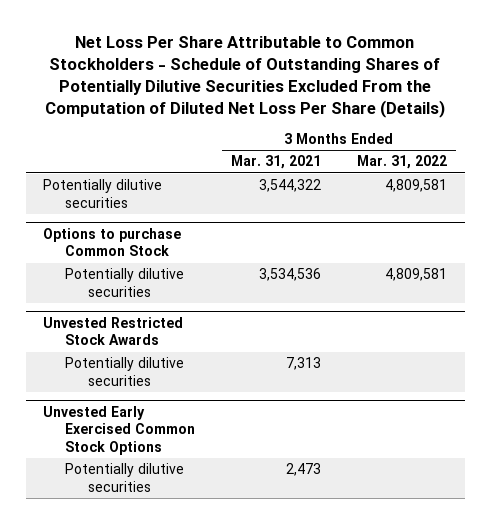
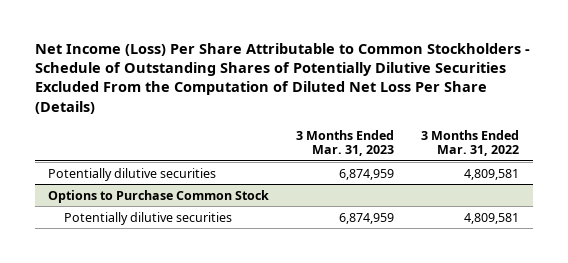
[45,35,446,118] Net Loss Per Share Attributable to Common Stockholders - Schedule of Outstanding Shares of Potentially Dilutive Securities Excluded From the Computation of Diluted Net Loss Per Share (Details) -> [34,42,530,114] Net Income (Loss) Per Share Attributable to Common Stockholders - Schedule of Outstanding Shares of Potentially Dilutive Securities Excluded From the Computation of Diluted Net Loss Per Share (Details)
[231,155,322,170] Mar. 31, 2021 -> none
none -> [296,129,395,157] 3 Months Ended Mar. 31, 2023
[43,227,182,257] Options to purchase Common Stock -> [48,189,270,203] Options to Purchase Common Stock
[43,316,184,346] Unvested Restricted Stock Awards -> none
[65,357,185,386] Potentially dilutive securities -> none
[43,405,196,455] Unvested Early Exercised Common Stock Options -> none
[65,463,185,492] Potentially dilutive securities -> none

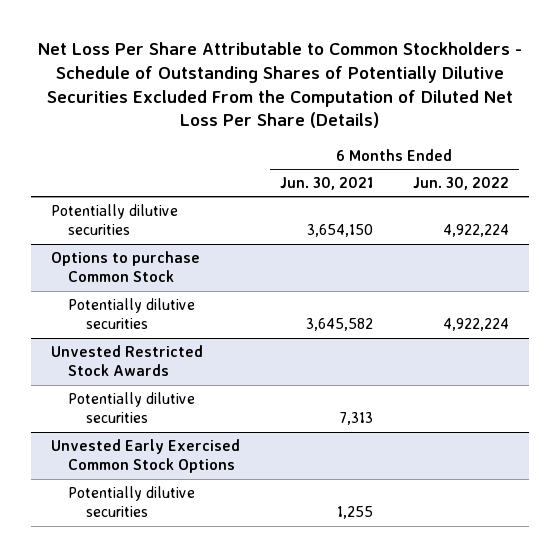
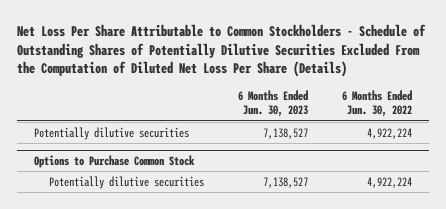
[279,176,373,190] Jun. 30, 2021 -> none
none -> [237,89,308,118] 6 Months Ended Jun. 30, 2023
[50,250,200,283] Options to purchase Common Stock -> [34,154,196,168] Options to Purchase Common Stock
[50,344,203,377] Unvested Restricted Stock Awards -> none
[68,391,196,424] Potentially dilutive securities -> none
[50,438,240,474] Unvested Early Exercised Common Stock Options -> none
[68,485,196,518] Potentially dilutive securities -> none

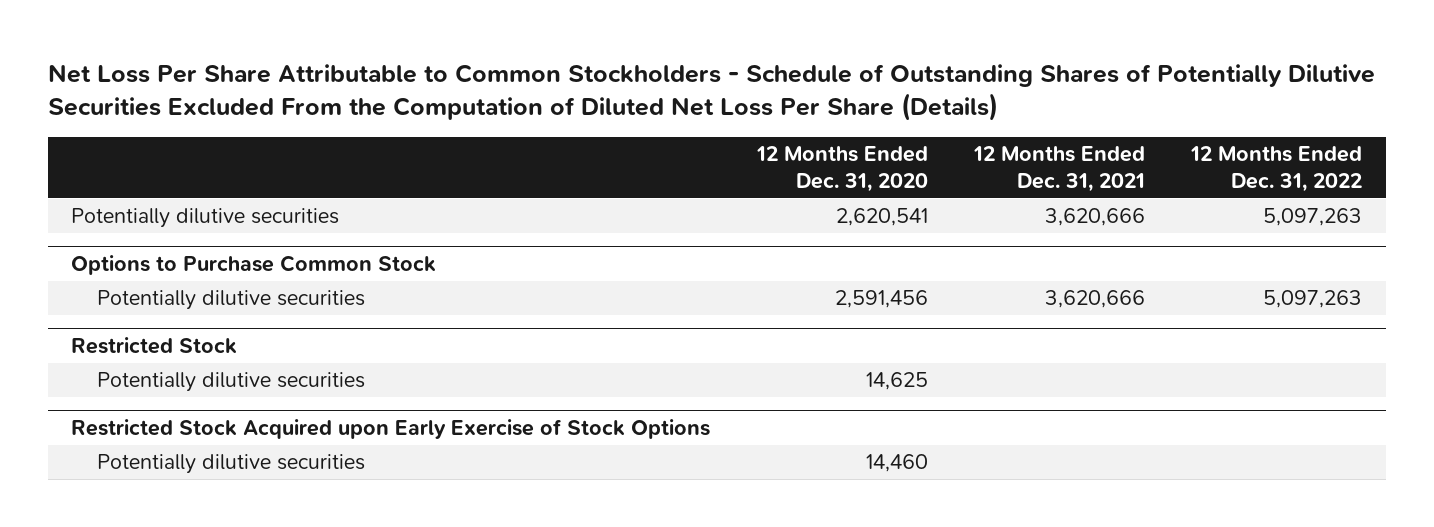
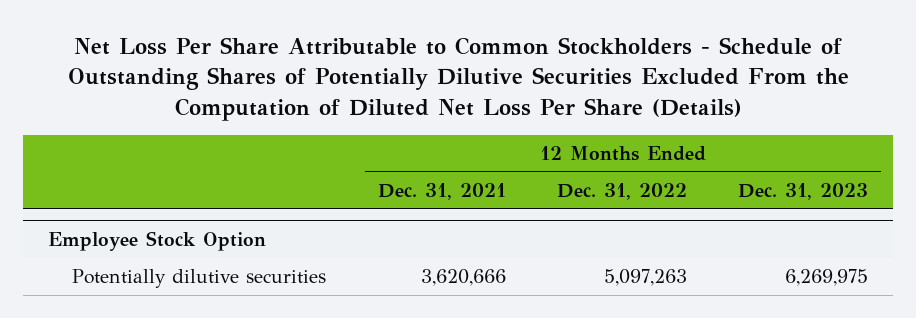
[755,146,928,192] 12 Months Ended Dec. 31, 2020 -> none
none -> [737,182,868,200] Dec. 31, 2023
[71,208,340,229] Potentially dilutive securities -> none
[71,254,437,275] Options to Purchase Common Stock -> [48,231,267,252] Employee Stock Option
[71,336,238,354] Restricted Stock -> none
[97,372,366,393] Potentially dilutive securities -> none
[71,418,711,439] Restricted Stock Acquired upon Early Exercise of Stock Options -> none
[97,454,366,475] Potentially dilutive securities -> none

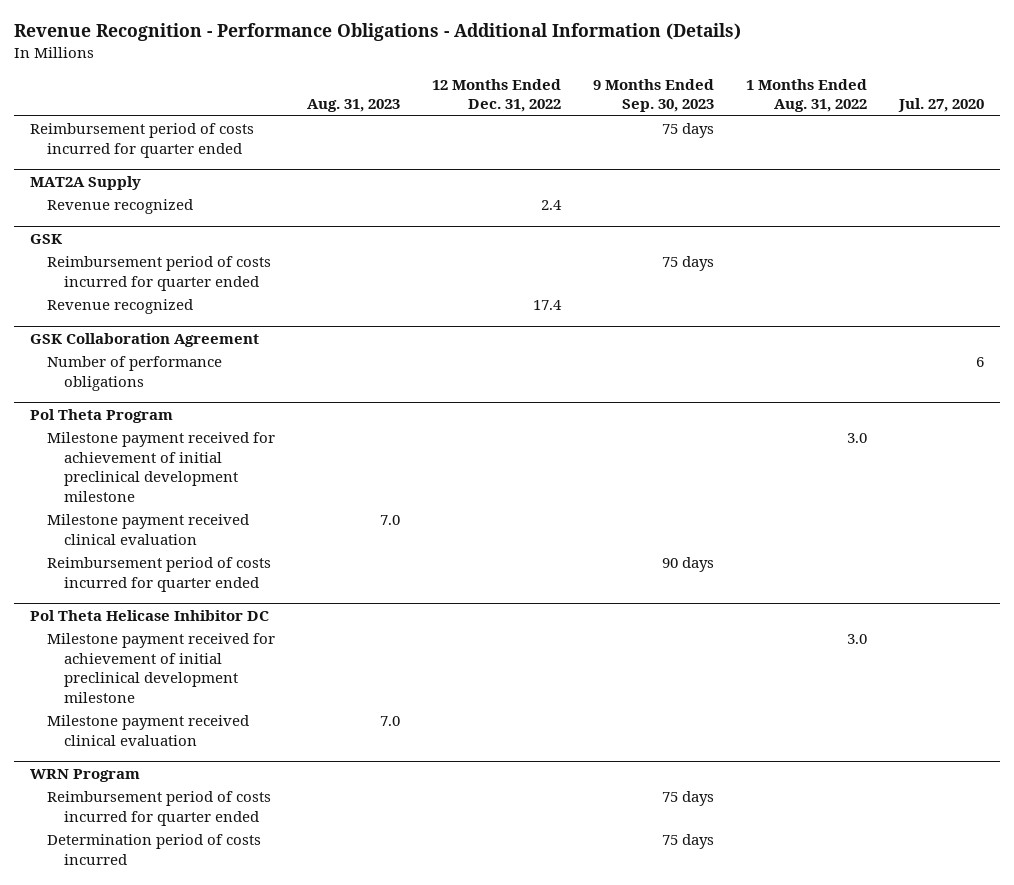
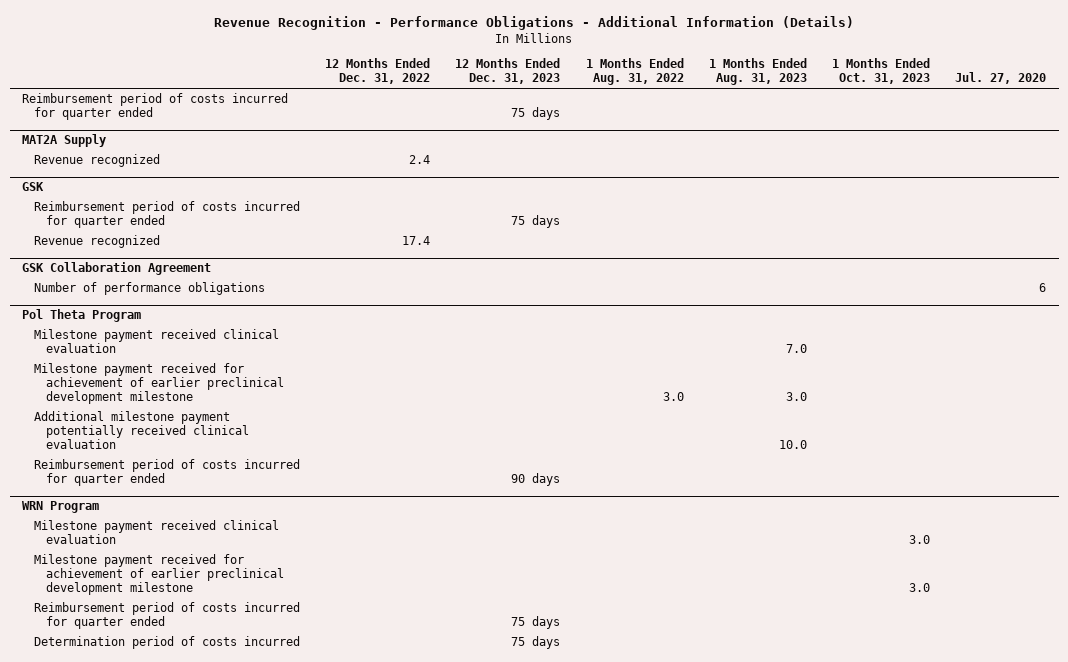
[306,99,400,113] Aug. 31, 2023 -> none
[593,78,715,113] 9 Months Ended Sep. 30, 2023 -> none
none -> [455,58,561,85] 12 Months Ended Dec. 31, 2023
none -> [708,58,807,86] 1 Months Ended Aug. 31, 2023
none -> [831,58,930,85] 1 Months Ended Oct. 31, 2023
[46,432,275,502] Milestone payment received for achievement of initial preclinical development milestone -> none
none -> [34,363,284,405] Milestone payment received for achievement of earlier preclinical development milestone
none -> [34,411,249,450] Additional milestone payment potentially received clinical evaluation
[29,609,269,621] Pol Theta Helicase Inhibitor DC -> none
[46,633,275,703] Milestone payment received for achievement of initial preclinical development milestone -> none
[46,715,249,746] Milestone payment received clinical evaluation -> none
none -> [34,520,280,545] Milestone payment received clinical evaluation
none -> [34,554,284,596] Milestone payment received for achievement of earlier preclinical development milestone

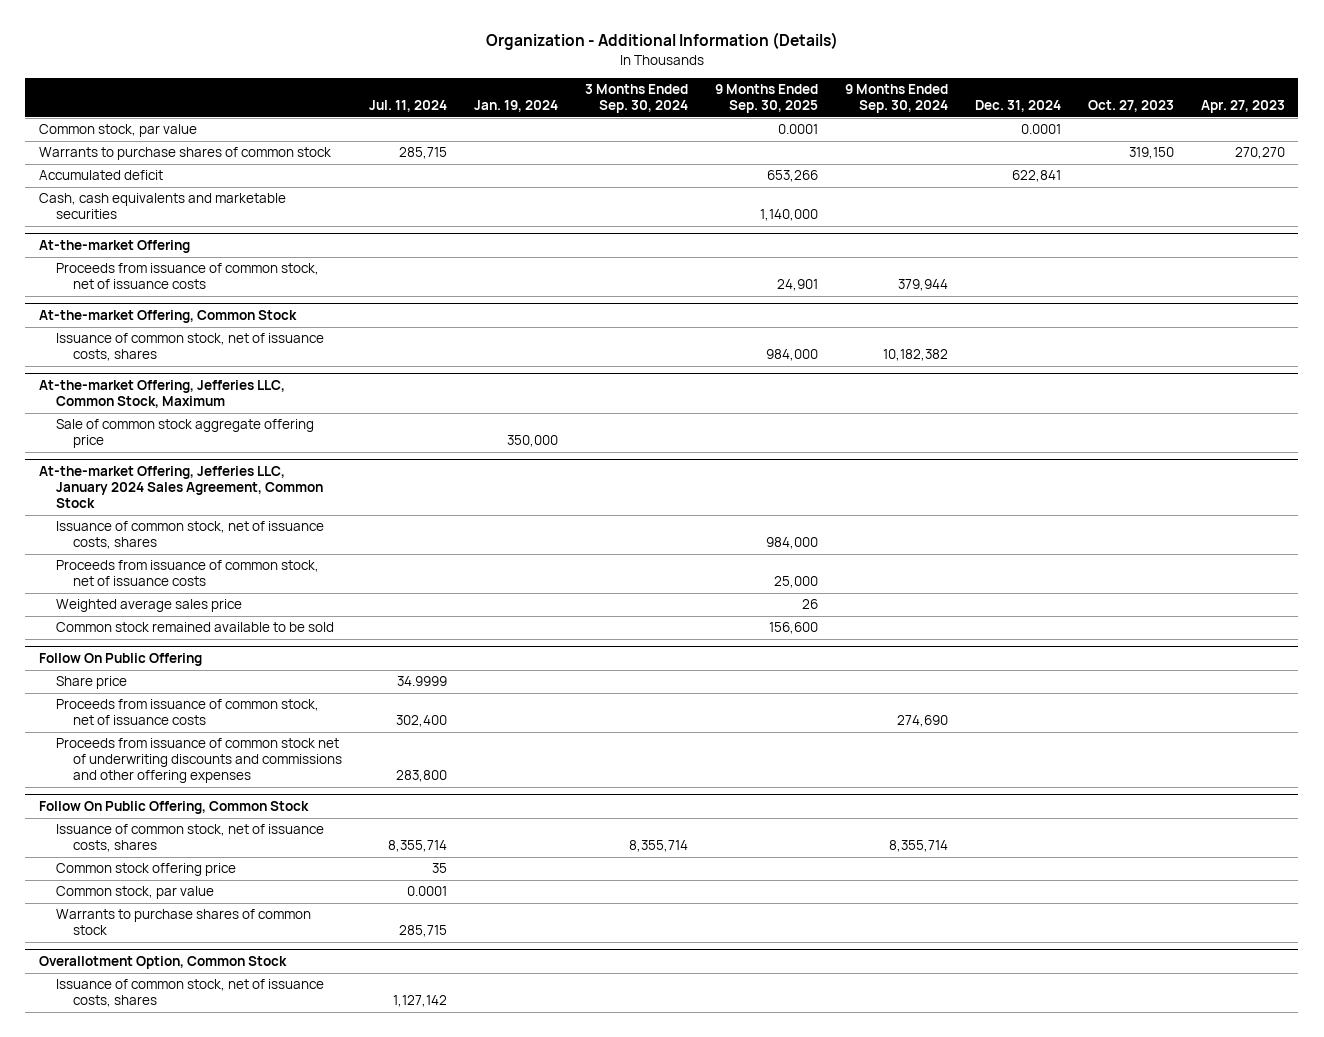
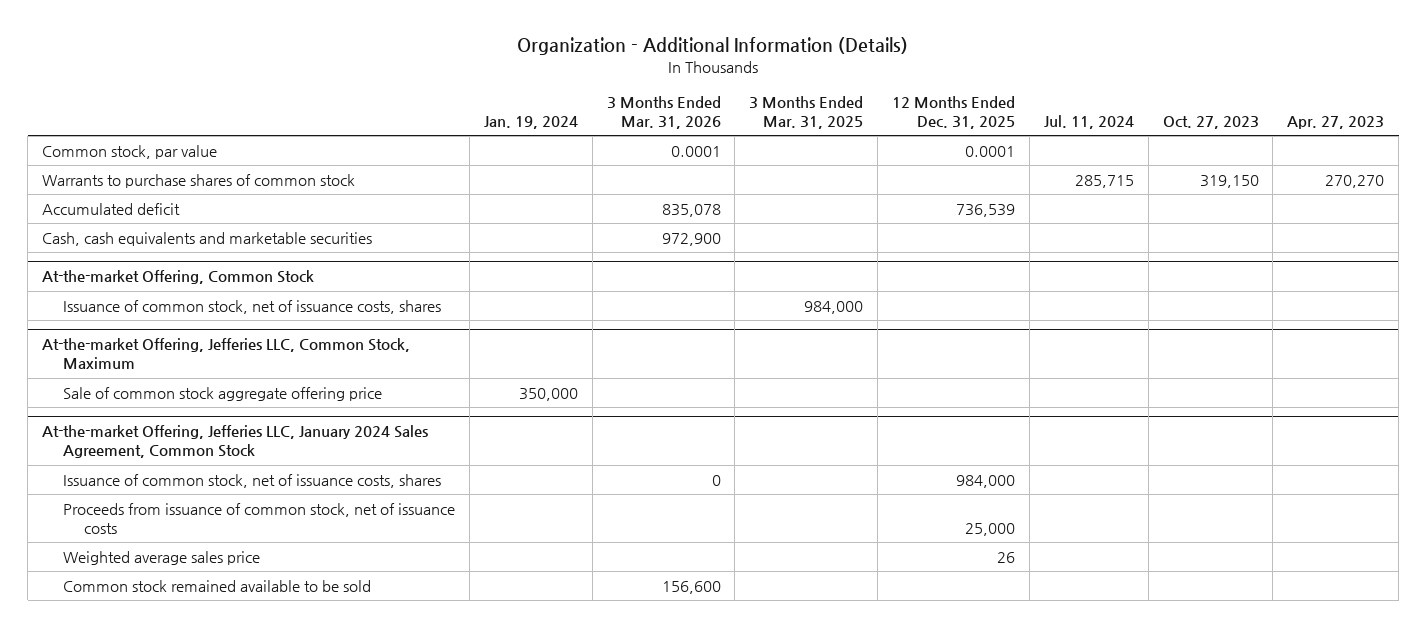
[584,84,688,114] 3 Months Ended Sep. 30, 2024 -> none
[714,84,818,114] 9 Months Ended Sep. 30, 2025 -> none
[844,84,948,114] 9 Months Ended Sep. 30, 2024 -> none
[974,100,1061,113] Dec. 31, 2024 -> none
none -> [606,96,721,129] 3 Months Ended Mar. 31, 2026
none -> [749,96,864,129] 3 Months Ended Mar. 31, 2025
none -> [892,96,1016,129] 12 Months Ended Dec. 31, 2025
[38,240,190,254] At-the-market Offering -> none
[55,263,319,290] Proceeds from issuance of common stock, net of issuance costs -> none
[38,653,202,667] Follow On Public Offering -> none
[55,676,127,690] Share price -> none
[55,699,319,726] Proceeds from issuance of common stock, net of issuance costs -> none
[55,738,342,784] Proceeds from issuance of common stock net of underwriting discounts and commissions and other offering expenses -> none
[38,801,309,815] Follow On Public Offering, Common Stock -> none
[55,824,324,853] Issuance of common stock, net of issuance costs, shares -> none
[55,863,236,877] Common stock offering price -> none
[55,886,214,900] Common stock, par value -> none
[55,909,311,936] Warrants to purchase shares of common stock -> none
[38,956,287,970] Overallotment Option, Common Stock -> none
[55,979,324,1008] Issuance of common stock, net of issuance costs, shares -> none

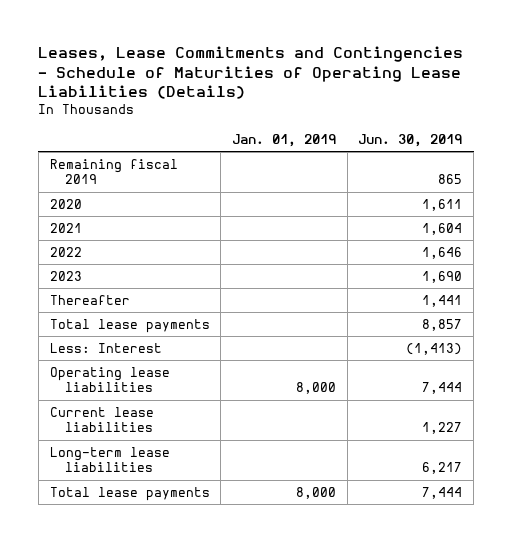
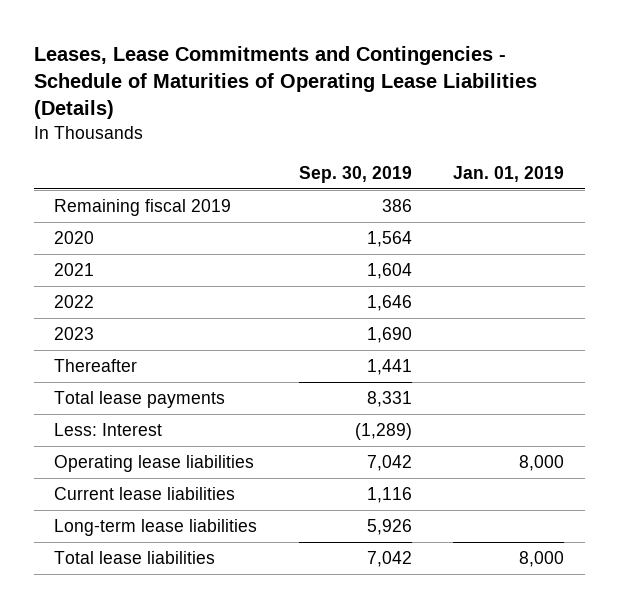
[358,133,463,147] Jun. 30, 2019 -> none
none -> [298,165,412,183] Sep. 30, 2019
[49,486,210,501] Total lease payments -> [54,551,216,565] Total lease liabilities

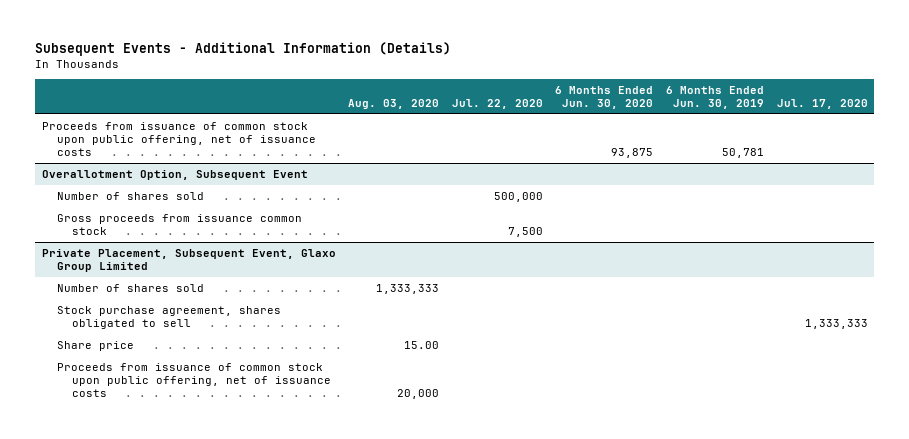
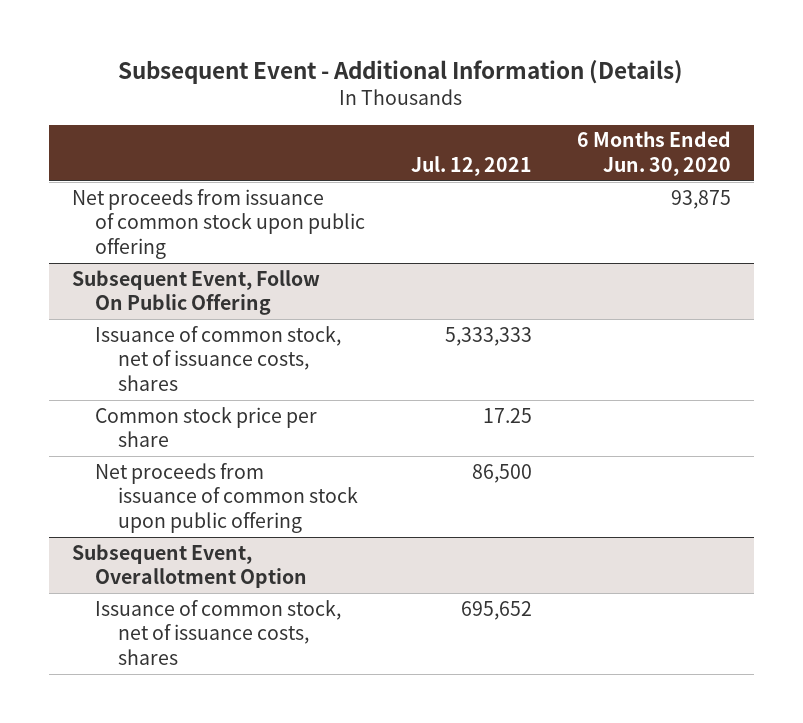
[35,41,452,56] Subsequent Events - Additional Information (Details) -> [118,59,684,84] Subsequent Event - Additional Information (Details)
[348,99,440,110] Aug. 03, 2020 -> none
[451,99,543,110] Jul. 22, 2020 -> none
[665,85,764,110] 6 Months Ended Jun. 30, 2019 -> none
[776,99,868,110] Jul. 17, 2020 -> none
none -> [410,155,532,176] Jul. 12, 2021
[56,214,302,236] Gross proceeds from issuance common stock -> none
[41,249,336,273] Private Placement, Subsequent Event, Glaxo Group Limited -> none
[56,284,204,293] Number of shares sold -> none
[56,306,281,330] Stock purchase agreement, shares obligated to sell -> none
[56,341,134,352] Share price -> none
[56,363,331,398] Proceeds from issuance of common stock upon public offering, net of issuance costs -> none
[41,122,316,157] Proceeds from issuance of common stock upon public offering, net of issuance costs -> [71,188,365,260] Net proceeds from issuance of common stock upon public offering
none -> [71,269,320,316] Subsequent Event, Follow On Public Offering
none -> [94,325,341,392] Issuance of common stock, net of issuance costs, shares
none -> [94,406,317,448] Common stock price per share
none -> [94,462,359,534] Net proceeds from issuance of common stock upon public offering
[41,170,308,181] Overallotment Option, Subsequent Event -> [71,543,307,589] Subsequent Event, Overallotment Option
[56,192,204,201] Number of shares sold -> [94,599,341,666] Issuance of common stock, net of issuance costs, shares

